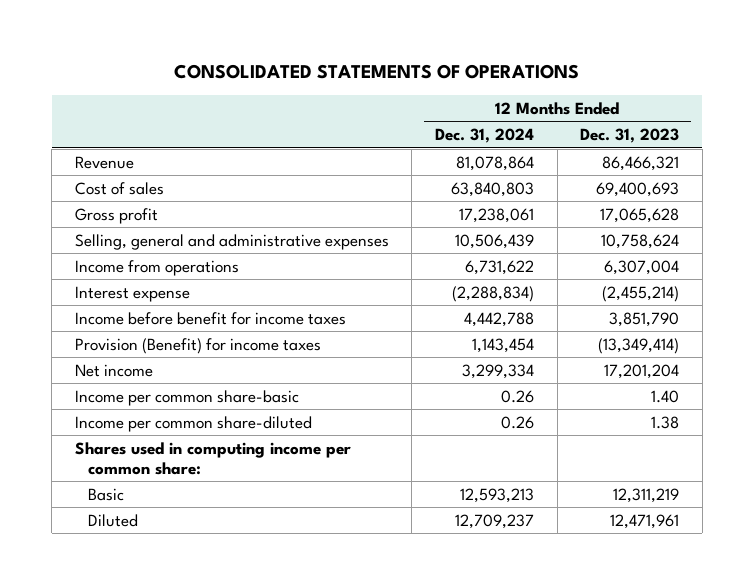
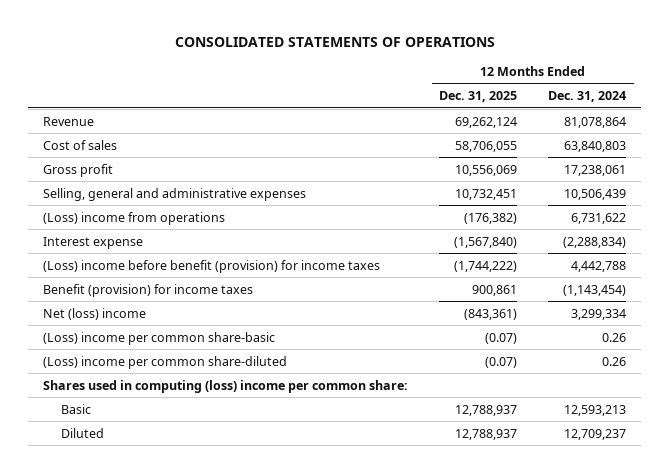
[580,128,680,144] Dec. 31, 2023 -> none
none -> [439,91,518,103] Dec. 31, 2025
[74,259,239,276] Income from operations -> [43,211,226,225] (Loss) income from operations
[74,311,346,325] Income before benefit for income taxes -> [43,259,381,273] (Loss) income before benefit (provision) for income taxes
[74,337,321,354] Provision (Benefit) for income taxes -> [43,283,254,297] Benefit (provision) for income taxes
[472,337,535,353] 1,143,454 -> [563,284,627,296] (1,143,454)
[74,363,153,377] Net income -> [43,307,147,320] Net (loss) income
[74,389,299,406] Income per common share-basic -> [43,331,276,345] (Loss) income per common share-basic
[74,415,312,432] Income per common share-diluted -> [43,355,288,369] (Loss) income per common share-diluted
[74,441,351,475] Shares used in computing income per common share: -> [43,379,409,393] Shares used in computing (loss) income per common share:

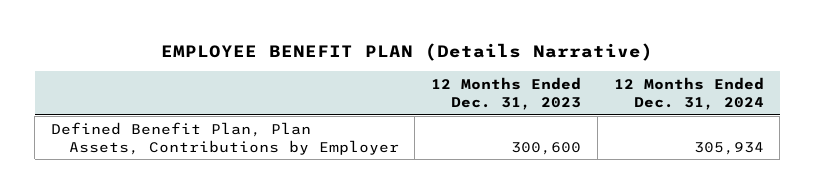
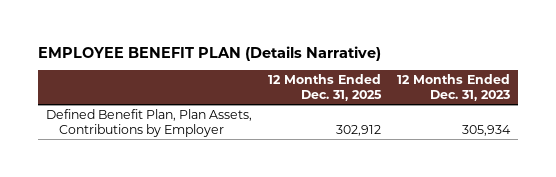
[613,76,764,110] 12 Months Ended Dec. 31, 2024 -> none
none -> [268,74,383,102] 12 Months Ended Dec. 31, 2025
[511,141,582,155] 300,600 -> [462,124,512,136] 305,934

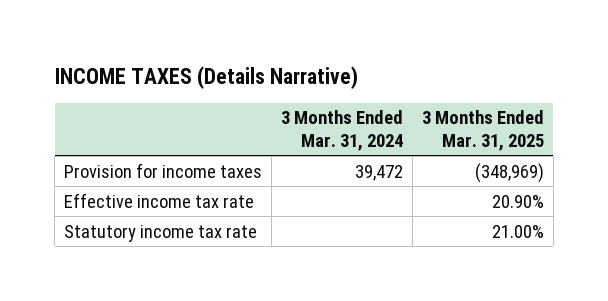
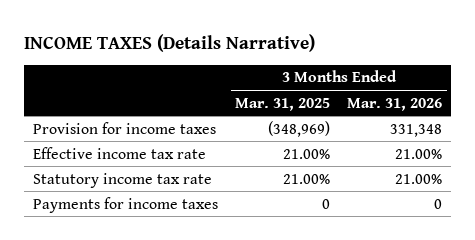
[281,110,404,151] 3 Months Ended Mar. 31, 2024 -> none
none -> [347,97,443,111] Mar. 31, 2026
[492,194,545,208] 20.90% -> [282,148,330,159] 21.00%
none -> [32,196,218,213] Payments for income taxes

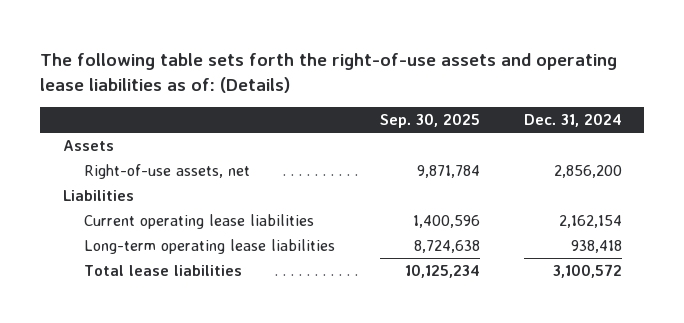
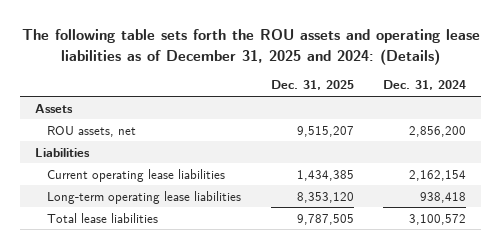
[40,52,618,93] The following table sets forth the right-of-use assets and operating lease liabilities as of: (Details) -> [21,29,480,65] The following table sets forth the ROU assets and operating lease liabilities as of December 31, 2025 and 2024: (Details)
[379,113,480,129] Sep. 30, 2025 -> none
none -> [270,80,354,91] Dec. 31, 2025
[84,164,251,180] Right-of-use assets, net -> [47,125,137,137] ROU assets, net

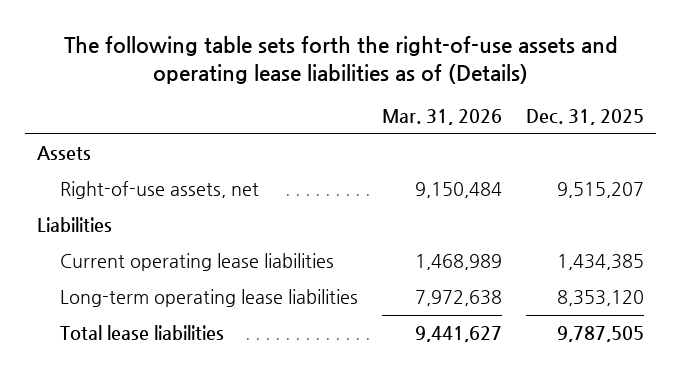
[21,29,480,65] The following table sets forth the ROU assets and operating lease liabilities as of December 31, 2025 and 2024: (Details) -> [63,36,618,84] The following table sets forth the right-of-use assets and operating lease liabilities as of (Details)
[383,80,467,91] Dec. 31, 2024 -> none
none -> [382,108,503,125] Mar. 31, 2026
[47,125,137,137] ROU assets, net -> [60,181,260,200] Right-of-use assets, net

